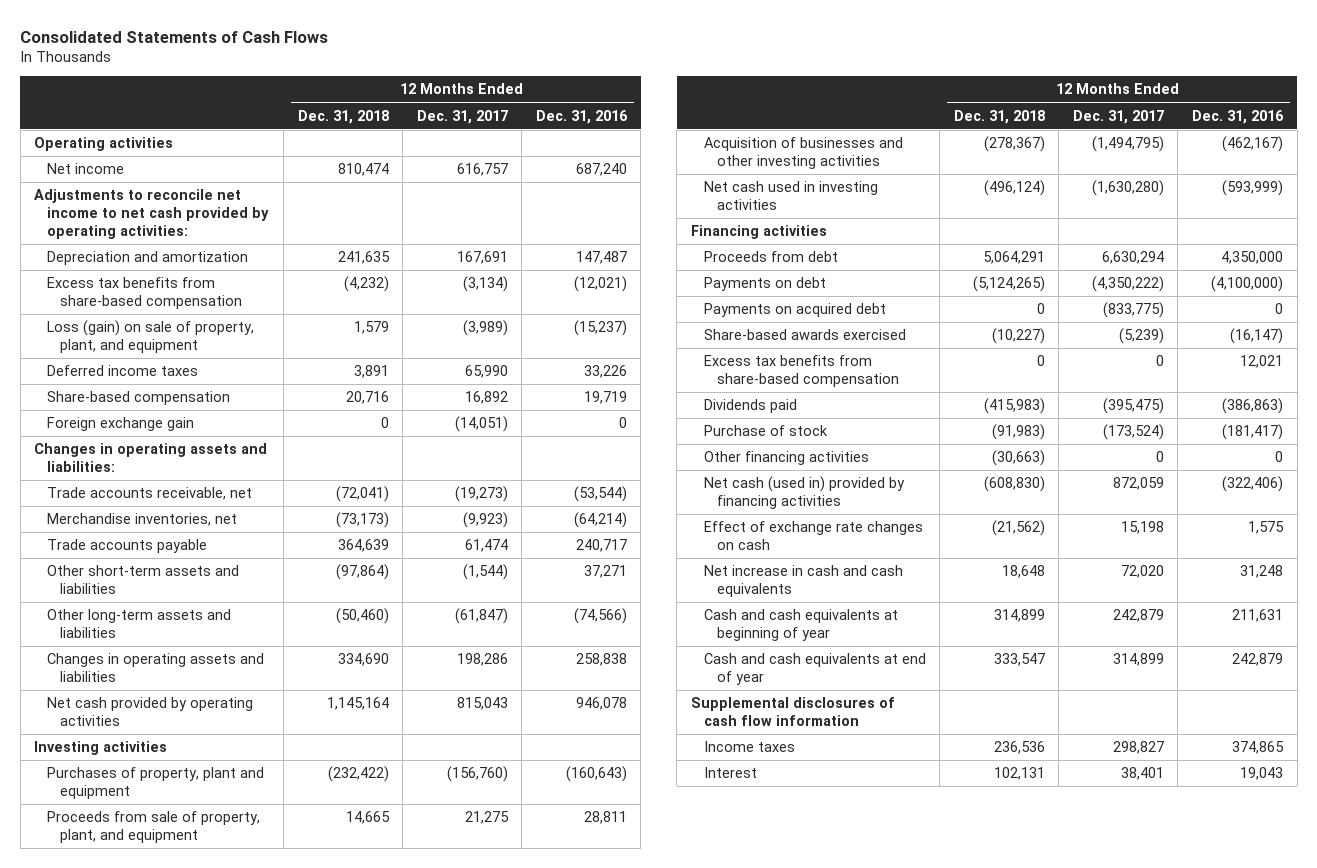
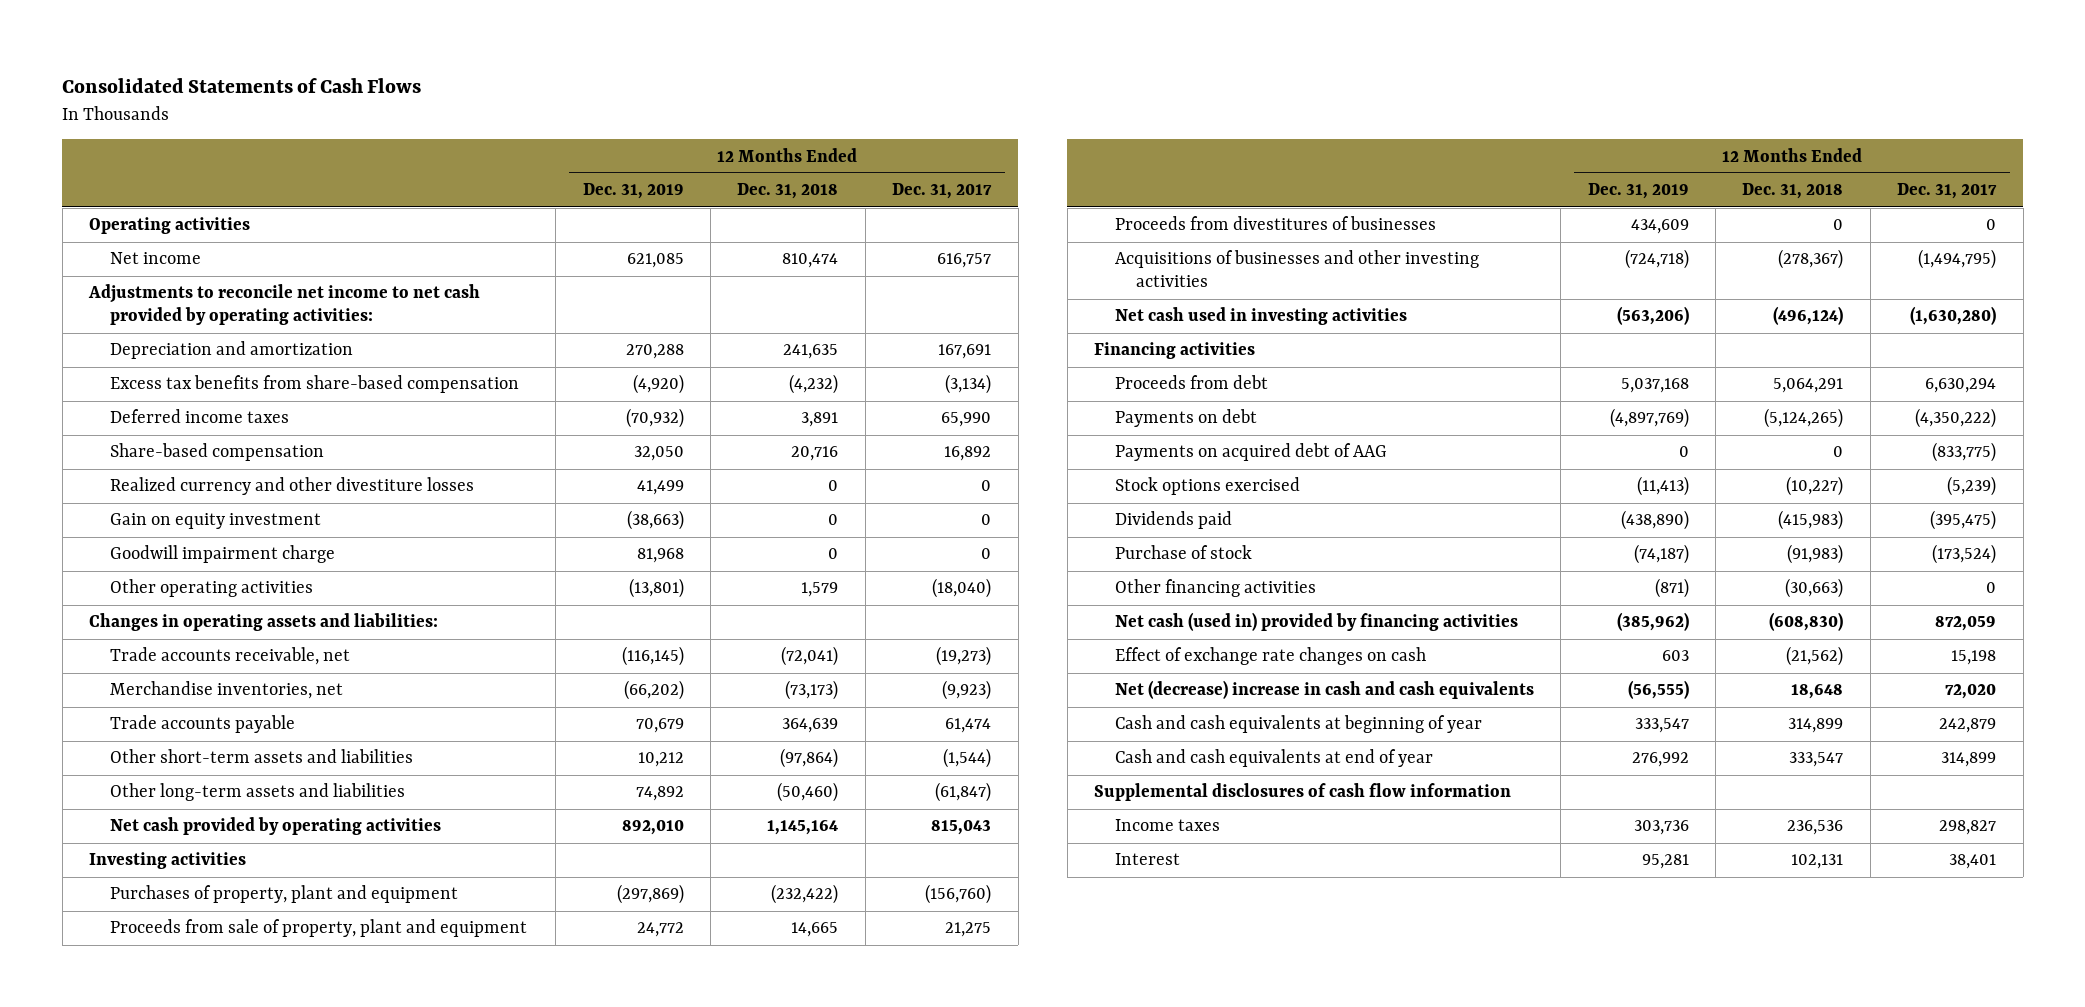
[535,109,628,124] Dec. 31, 2016 -> none
none -> [582,183,684,200] Dec. 31, 2019
[47,320,255,354] Loss (gain) on sale of property, plant, and equipment -> none
[47,417,195,432] Foreign exchange gain -> none
none -> [109,477,474,496] Realized currency and other divestiture losses
none -> [109,513,321,530] Gain on equity investment
none -> [109,545,335,564] Goodwill impairment charge
none -> [109,579,313,598] Other operating activities
[47,653,265,683] Changes in operating assets and liabilities -> none
[47,811,261,844] Proceeds from sale of property, plant, and equipment -> [109,919,527,938] Proceeds from sale of property, plant and equipment
none -> [1114,216,1436,231] Proceeds from divestitures of businesses
[703,137,903,170] Acquisition of businesses and other investing activities -> [1114,250,1479,288] Acquisitions of businesses and other investing activities
[703,355,899,388] Excess tax benefits from share-based compensation -> none
[703,303,886,318] Payments on acquired debt -> [1114,443,1387,462] Payments on acquired debt of AAG
[703,329,906,341] Share-based awards exercised -> [1114,477,1300,496] Stock options exercised
[703,565,903,598] Net increase in cash and cash equivalents -> [1114,680,1534,700] Net (decrease) increase in cash and cash equivalents

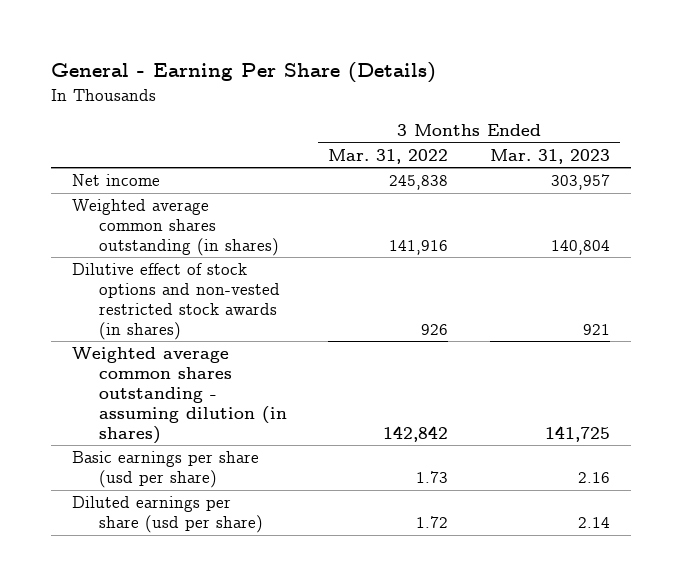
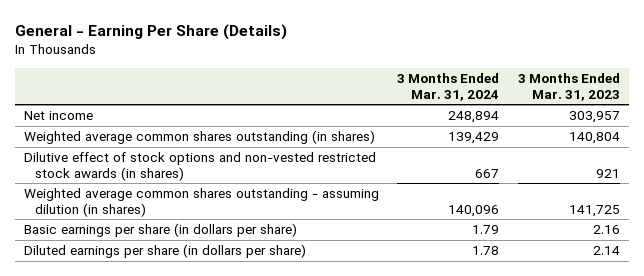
[328,148,449,164] Mar. 31, 2022 -> none
none -> [397,73,500,102] 3 Months Ended Mar. 31, 2024
[71,451,259,489] Basic earnings per share (usd per share) -> [23,223,297,238] Basic earnings per share (in dollars per share)
[71,496,263,534] Diluted earnings per share (usd per share) -> [23,244,306,259] Diluted earnings per share (in dollars per share)

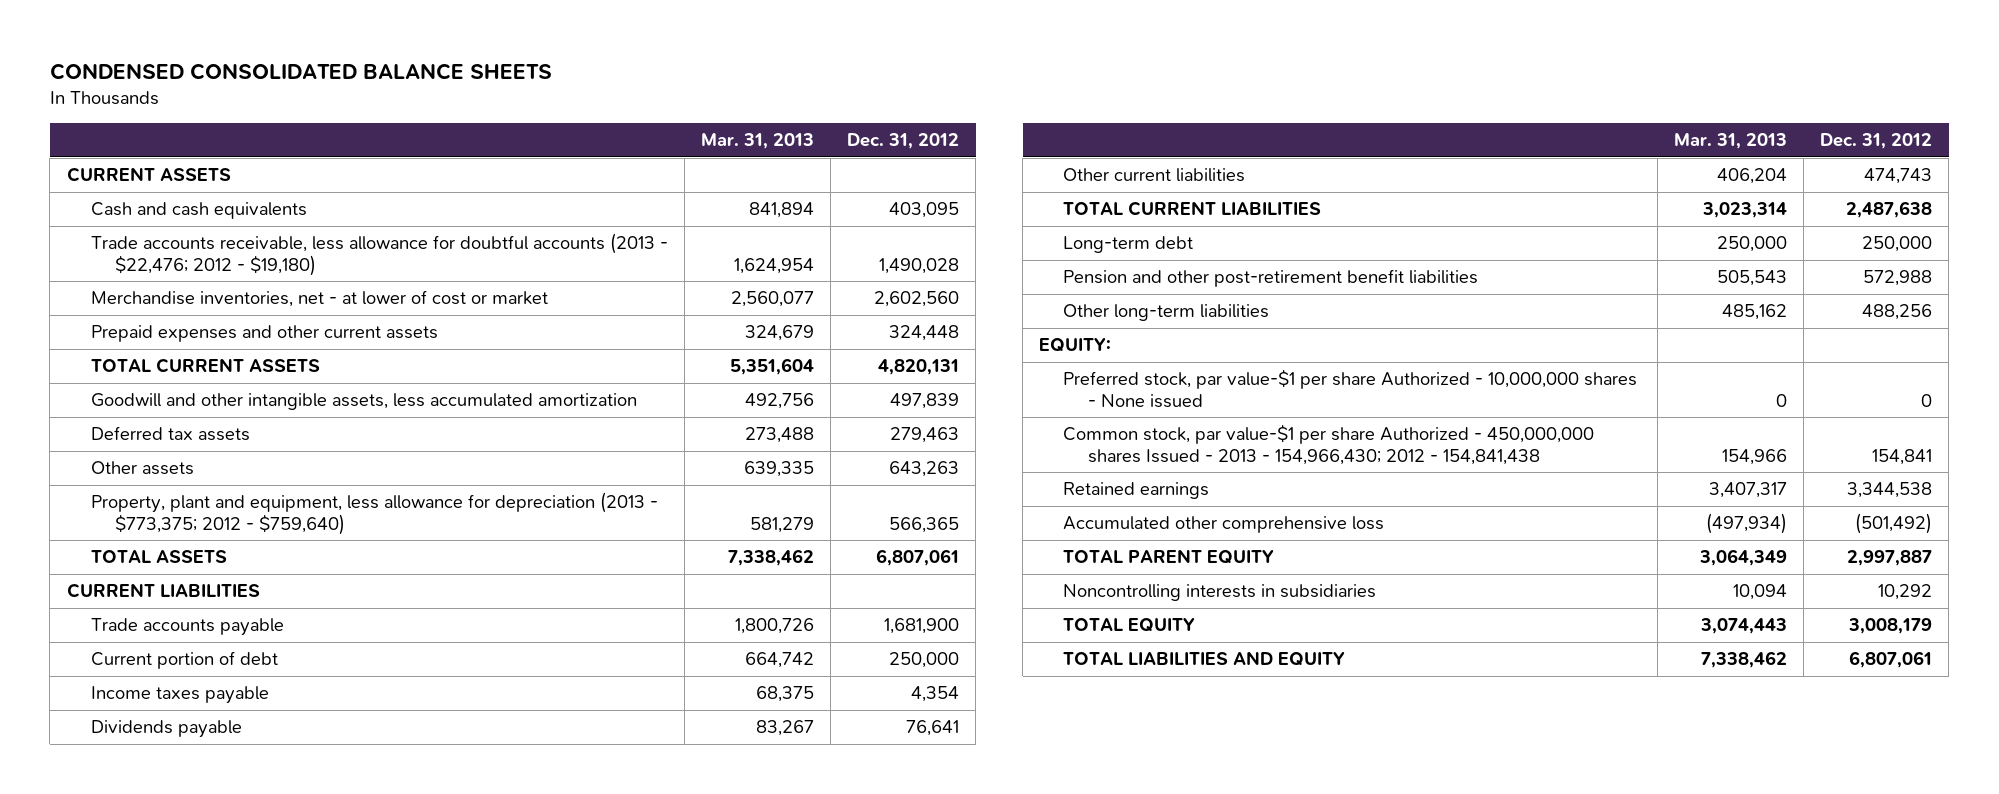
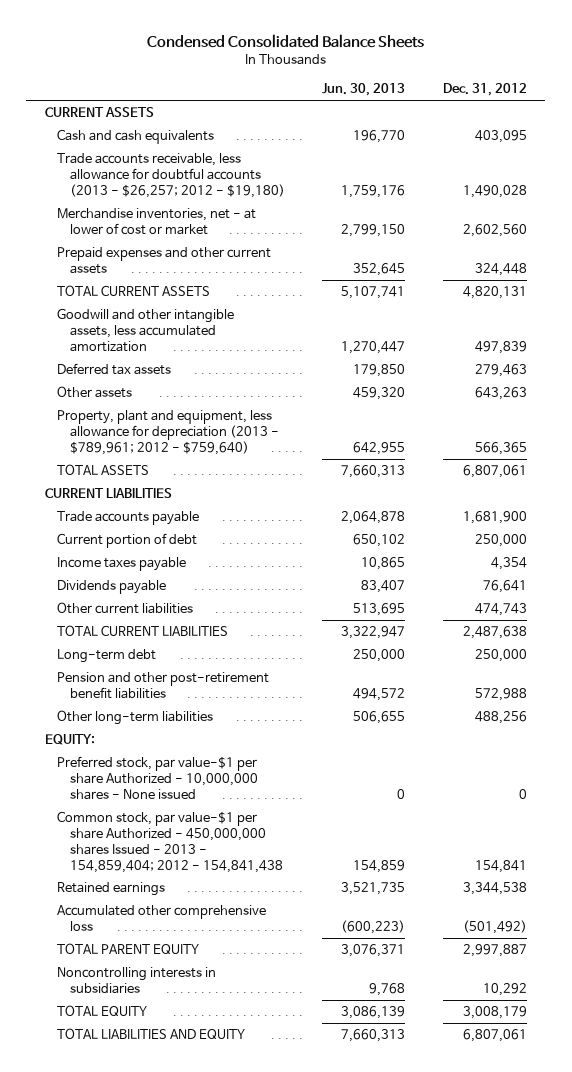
[49,63,552,81] CONDENSED CONSOLIDATED BALANCE SHEETS -> [146,33,424,48] Condensed Consolidated Balance Sheets
[700,133,814,150] Mar. 31, 2013 -> none
none -> [322,83,406,97] Jun. 30, 2013
[90,233,668,276] Trade accounts receivable, less allowance for doubtful accounts (2013 - $22,476; 2012 - $19,180) -> [57,153,285,198] Trade accounts receivable, less allowance for doubtful accounts (2013 - $26,257; 2012 - $19,180)
[90,492,658,535] Property, plant and equipment, less allowance for depreciation (2013 - $773,375; 2012 - $759,640) -> [57,410,279,455] Property, plant and equipment, less allowance for depreciation (2013 - $789,961; 2012 - $759,640)
[1063,424,1595,465] Common stock, par value-$1 per share Authorized - 450,000,000 shares Issued - 2013 - 154,966,430; 2012 - 154,841,438 -> [57,811,283,873] Common stock, par value-$1 per share Authorized - 450,000,000 shares Issued - 2013 - 154,859,404; 2012 - 154,841,438

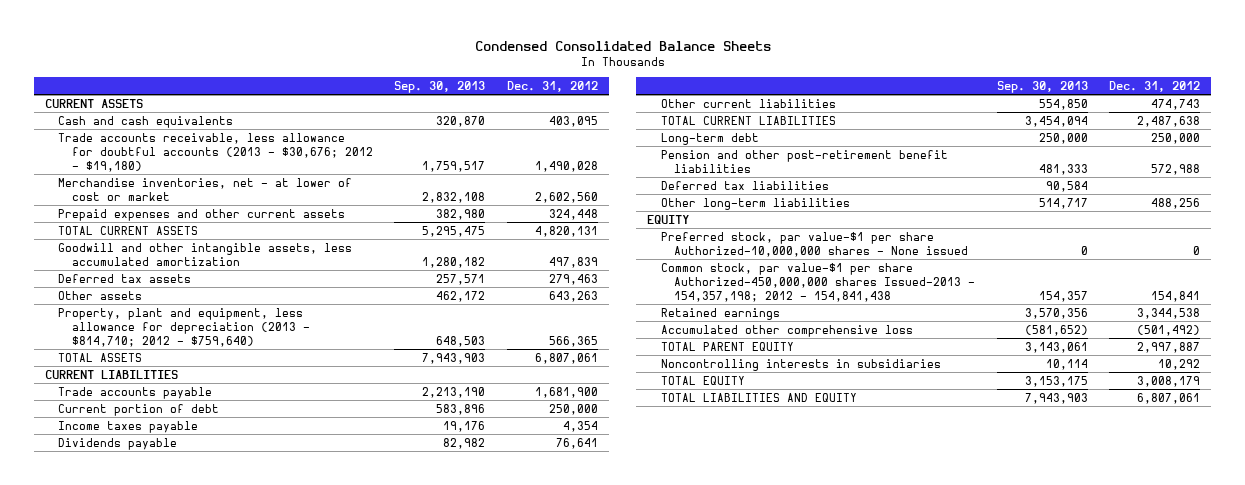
[322,83,406,97] Jun. 30, 2013 -> none
none -> [394,80,486,93] Sep. 30, 2013
[57,153,285,198] Trade accounts receivable, less allowance for doubtful accounts (2013 - $26,257; 2012 - $19,180) -> [58,132,373,172] Trade accounts receivable, less allowance for doubtful accounts (2013 - $30,676; 2012 - $19,180)
[57,410,279,455] Property, plant and equipment, less allowance for depreciation (2013 - $789,961; 2012 - $759,640) -> [58,307,310,347] Property, plant and equipment, less allowance for depreciation (2013 - $814,710; 2012 - $759,640)
none -> [660,180,829,190] Deferred tax liabilities
[45,734,96,746] EQUITY: -> [647,214,690,224] EQUITY
[57,756,258,800] Preferred stock, par value-$1 per share Authorized - 10,000,000 shares - None issued -> [660,231,969,257] Preferred stock, par value-$1 per share Authorized-10,000,000 shares - None issued
[57,811,283,873] Common stock, par value-$1 per share Authorized - 450,000,000 shares Issued - 2013 - 154,859,404; 2012 - 154,841,438 -> [660,262,976,302] Common stock, par value-$1 per share Authorized-450,000,000 shares Issued-2013 - 154,357,198; 2012 - 154,841,438

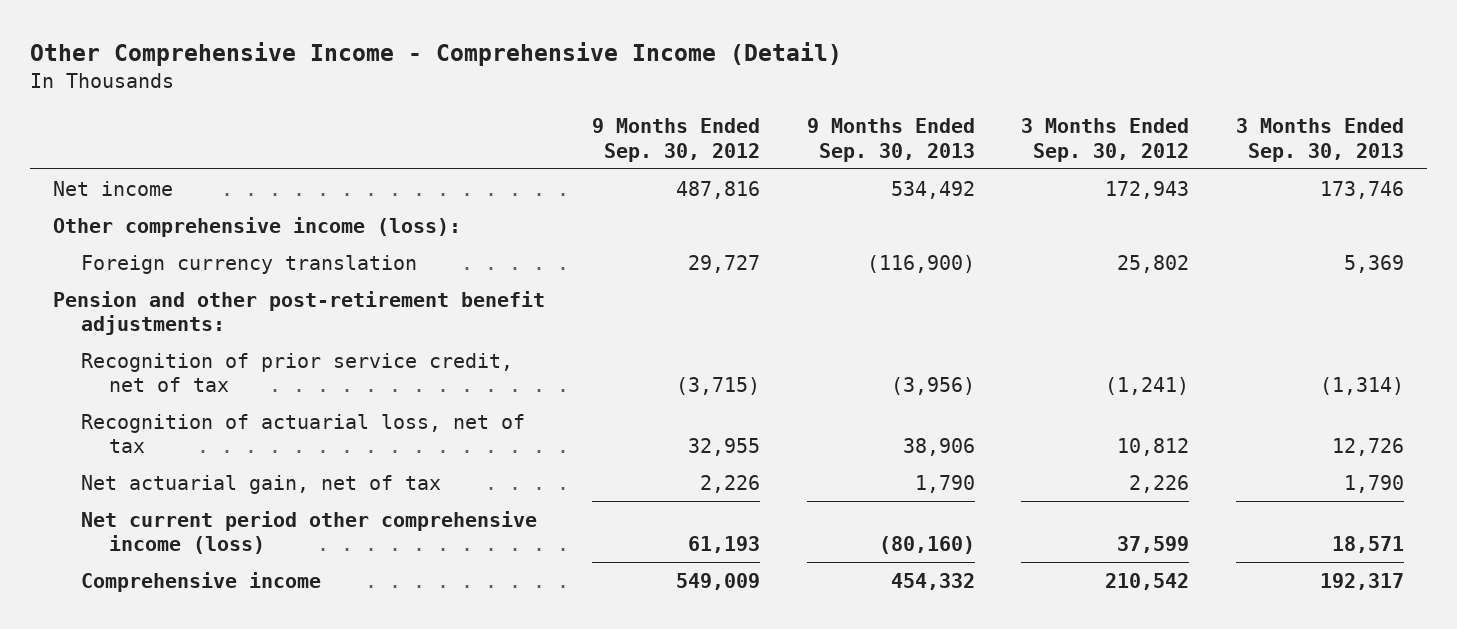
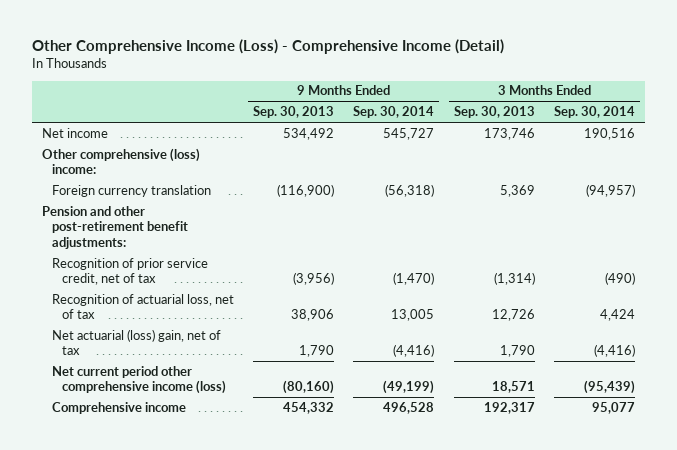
[30,41,843,66] Other Comprehensive Income - Comprehensive Income (Detail) -> [31,39,504,55] Other Comprehensive Income (Loss) - Comprehensive Income (Detail)
[592,117,761,162] 9 Months Ended Sep. 30, 2012 -> none
[1021,117,1190,162] 3 Months Ended Sep. 30, 2012 -> none
none -> [353,106,435,119] Sep. 30, 2014
none -> [554,106,636,119] Sep. 30, 2014
[53,216,462,237] Other comprehensive income (loss): -> [41,147,200,175] Other comprehensive (loss) income:
[81,474,442,494] Net actuarial gain, net of tax -> [51,328,221,356] Net actuarial (loss) gain, net of tax

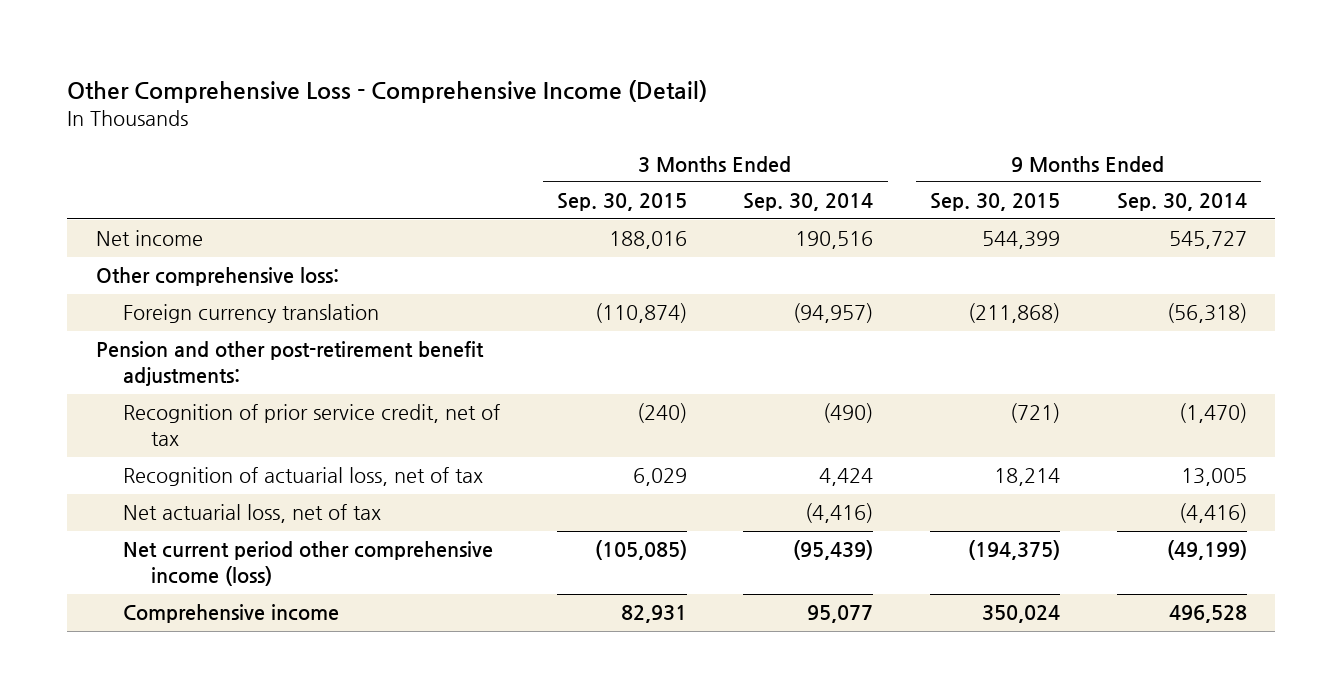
[31,39,504,55] Other Comprehensive Income (Loss) - Comprehensive Income (Detail) -> [67,80,708,104] Other Comprehensive Loss - Comprehensive Income (Detail)
[253,106,335,119] Sep. 30, 2013 -> none
[453,106,535,119] Sep. 30, 2013 -> none
none -> [556,193,687,212] Sep. 30, 2015
none -> [930,193,1061,212] Sep. 30, 2015
[41,147,200,175] Other comprehensive (loss) income: -> [95,267,339,287] Other comprehensive loss:
[51,328,221,356] Net actuarial (loss) gain, net of tax -> [123,504,382,524] Net actuarial loss, net of tax

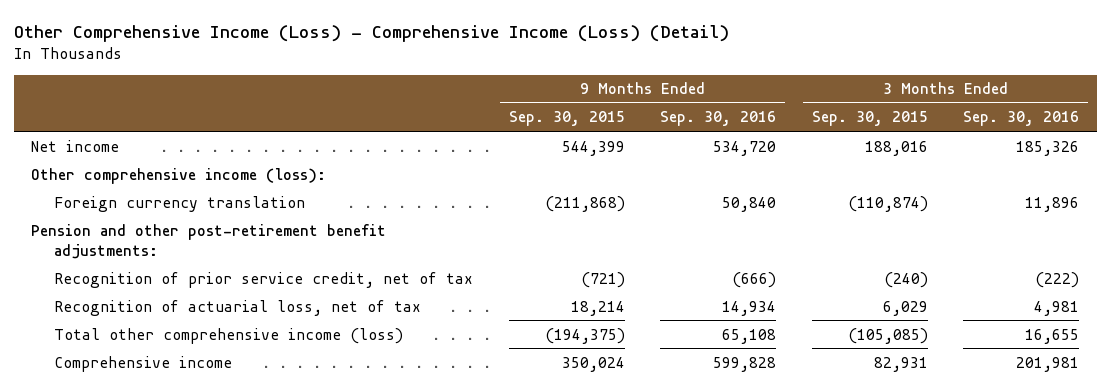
[67,80,708,104] Other Comprehensive Loss - Comprehensive Income (Detail) -> [13,24,729,42] Other Comprehensive Income (Loss) - Comprehensive Income (Loss) (Detail)
[743,193,874,212] Sep. 30, 2014 -> none
[1116,193,1247,212] Sep. 30, 2014 -> none
none -> [660,111,777,127] Sep. 30, 2016
none -> [963,111,1080,127] Sep. 30, 2016
[95,267,339,287] Other comprehensive loss: -> [31,167,327,184] Other comprehensive income (loss):
[123,504,382,524] Net actuarial loss, net of tax -> none
[123,541,494,587] Net current period other comprehensive income (loss) -> [54,327,404,344] Total other comprehensive income (loss)

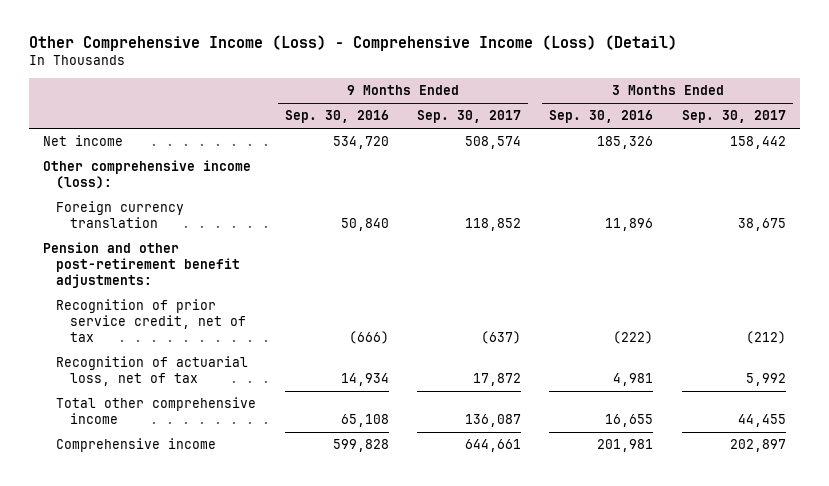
[508,111,625,127] Sep. 30, 2015 -> none
[811,111,928,127] Sep. 30, 2015 -> none
none -> [417,110,522,124] Sep. 30, 2017
none -> [681,110,786,124] Sep. 30, 2017
[54,327,404,344] Total other comprehensive income (loss) -> [56,397,257,425] Total other comprehensive income

